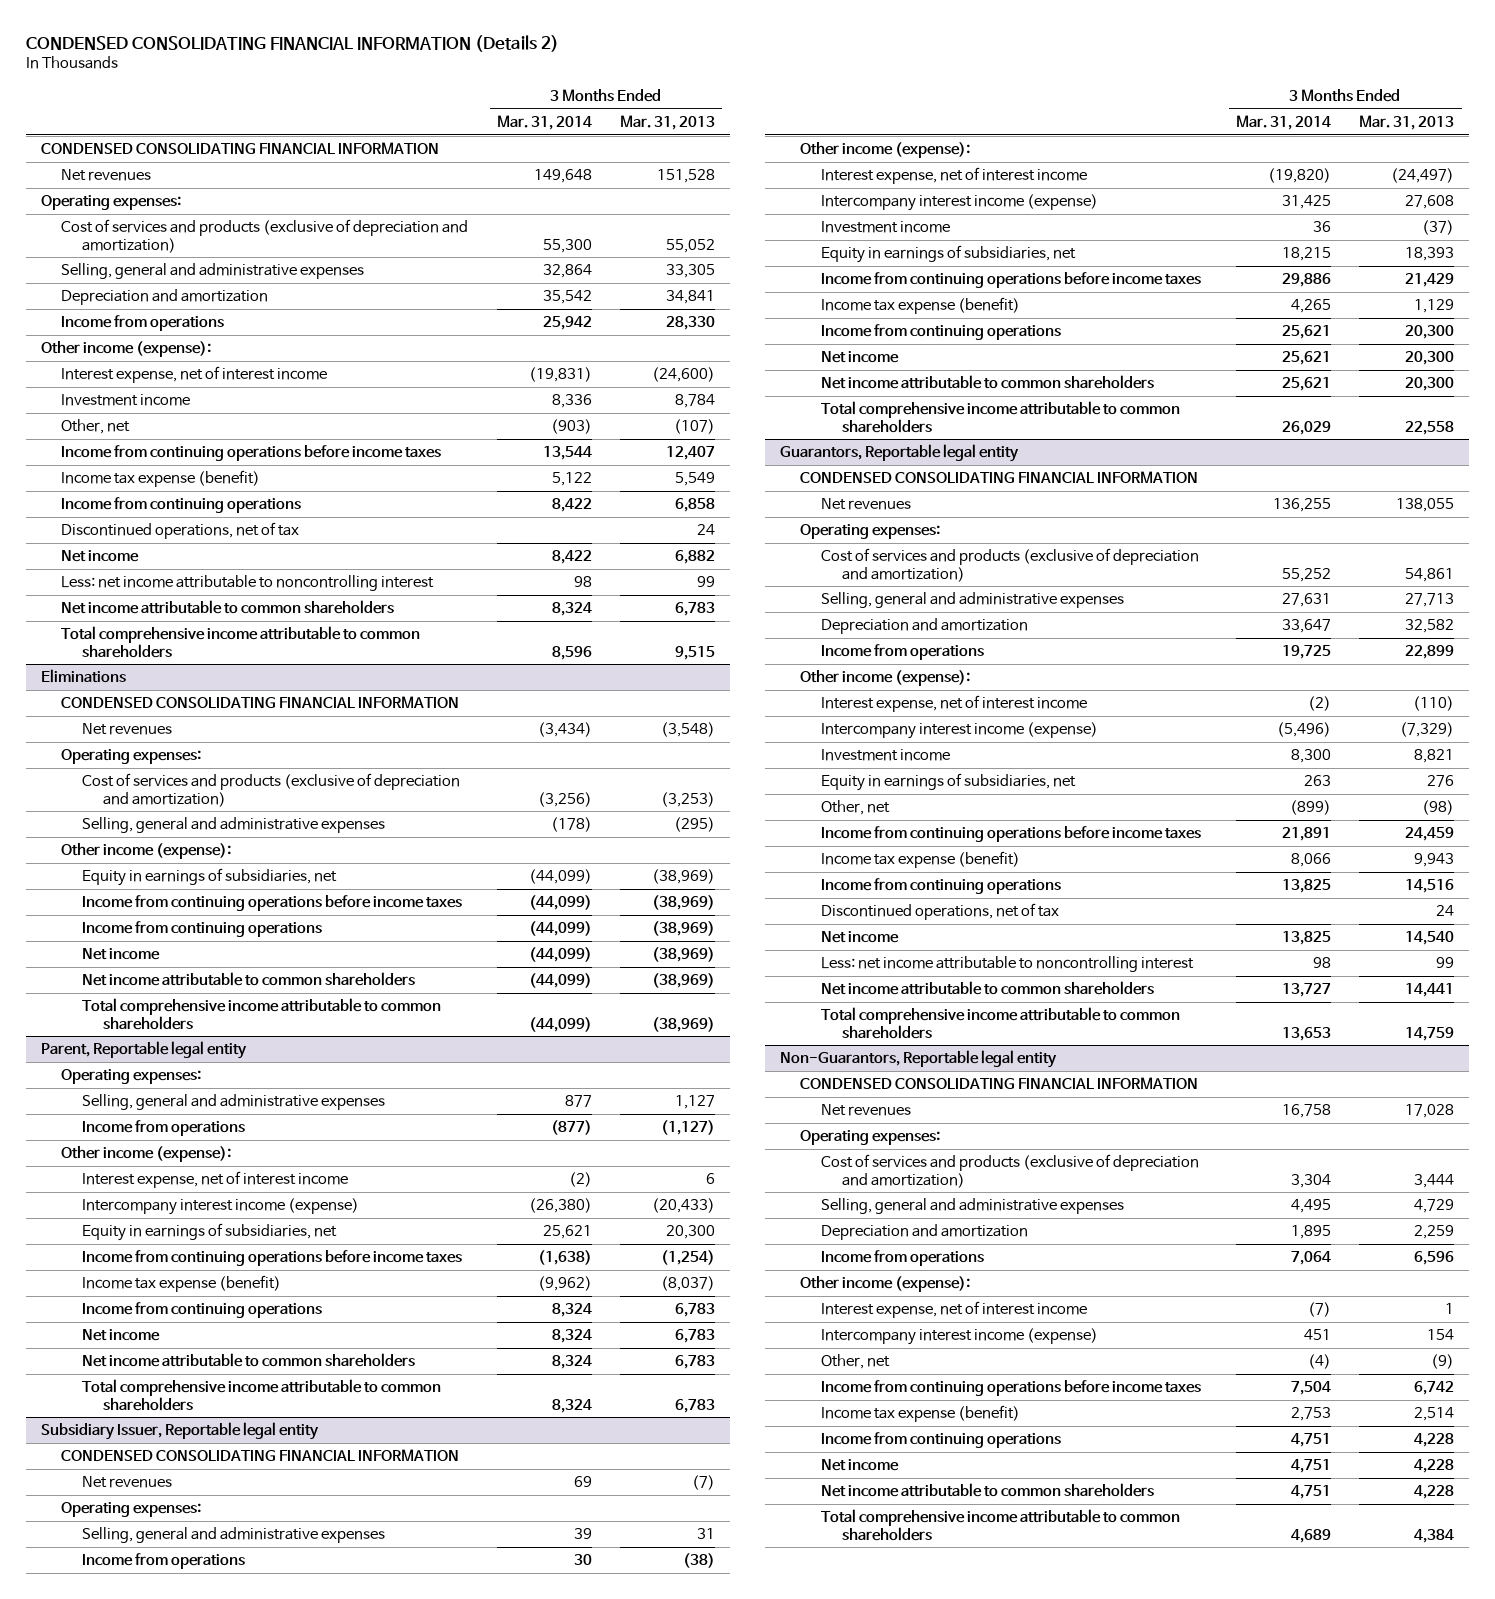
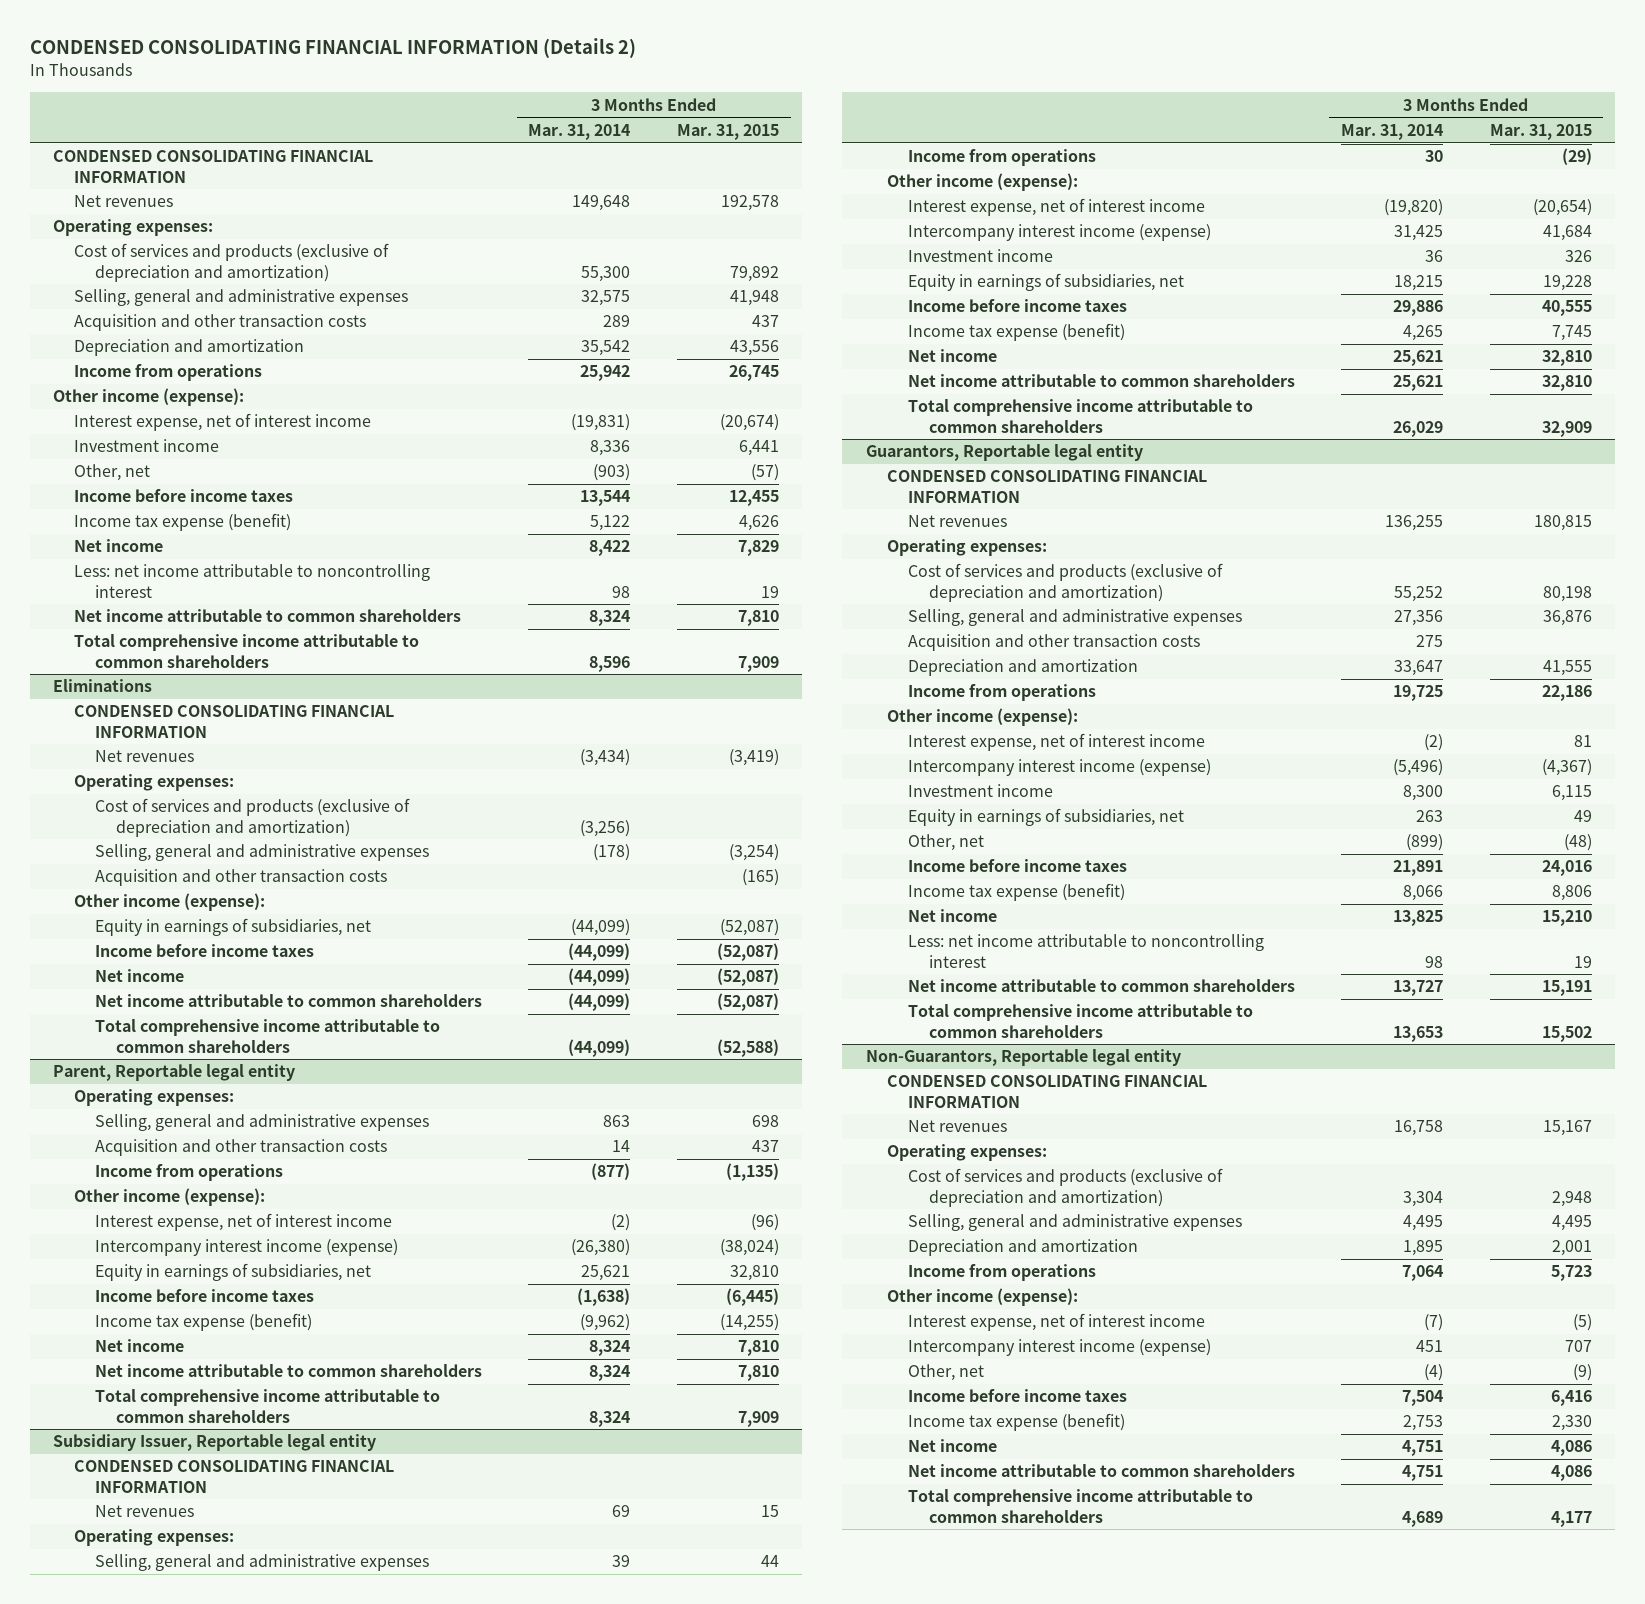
[620,114,716,130] Mar. 31, 2013 -> none
none -> [676,123,779,140] Mar. 31, 2015
[542,264,592,279] 32,864 -> [581,290,631,307] 32,575
none -> [73,314,366,332] Acquisition and other transaction costs
[61,445,442,462] Income from continuing operations before income taxes -> [73,489,293,503] Income before income taxes
[61,497,302,514] Income from continuing operations -> none
[61,522,300,540] Discontinued operations, net of tax -> none
none -> [94,869,387,887] Acquisition and other transaction costs
[81,921,322,938] Income from continuing operations -> none
[81,895,462,912] Income from continuing operations before income taxes -> [94,944,314,958] Income before income taxes
[564,1095,592,1108] 877 -> [603,1115,631,1128] 863
none -> [94,1139,387,1157] Acquisition and other transaction costs
[81,1250,462,1267] Income from continuing operations before income taxes -> [94,1289,314,1303] Income before income taxes
[81,1302,322,1319] Income from continuing operations -> none
[821,272,1202,289] Income from continuing operations before income taxes -> [907,299,1127,313] Income before income taxes
[821,324,1062,341] Income from continuing operations -> none
[1281,593,1331,608] 27,631 -> [1394,610,1444,627] 27,356
none -> [907,634,1200,652] Acquisition and other transaction costs
[821,826,1202,843] Income from continuing operations before income taxes -> [907,859,1127,873] Income before income taxes
[821,878,1062,895] Income from continuing operations -> none
[821,903,1060,921] Discontinued operations, net of tax -> none
[821,1380,1202,1397] Income from continuing operations before income taxes -> [907,1389,1127,1403] Income before income taxes
[821,1432,1062,1449] Income from continuing operations -> none

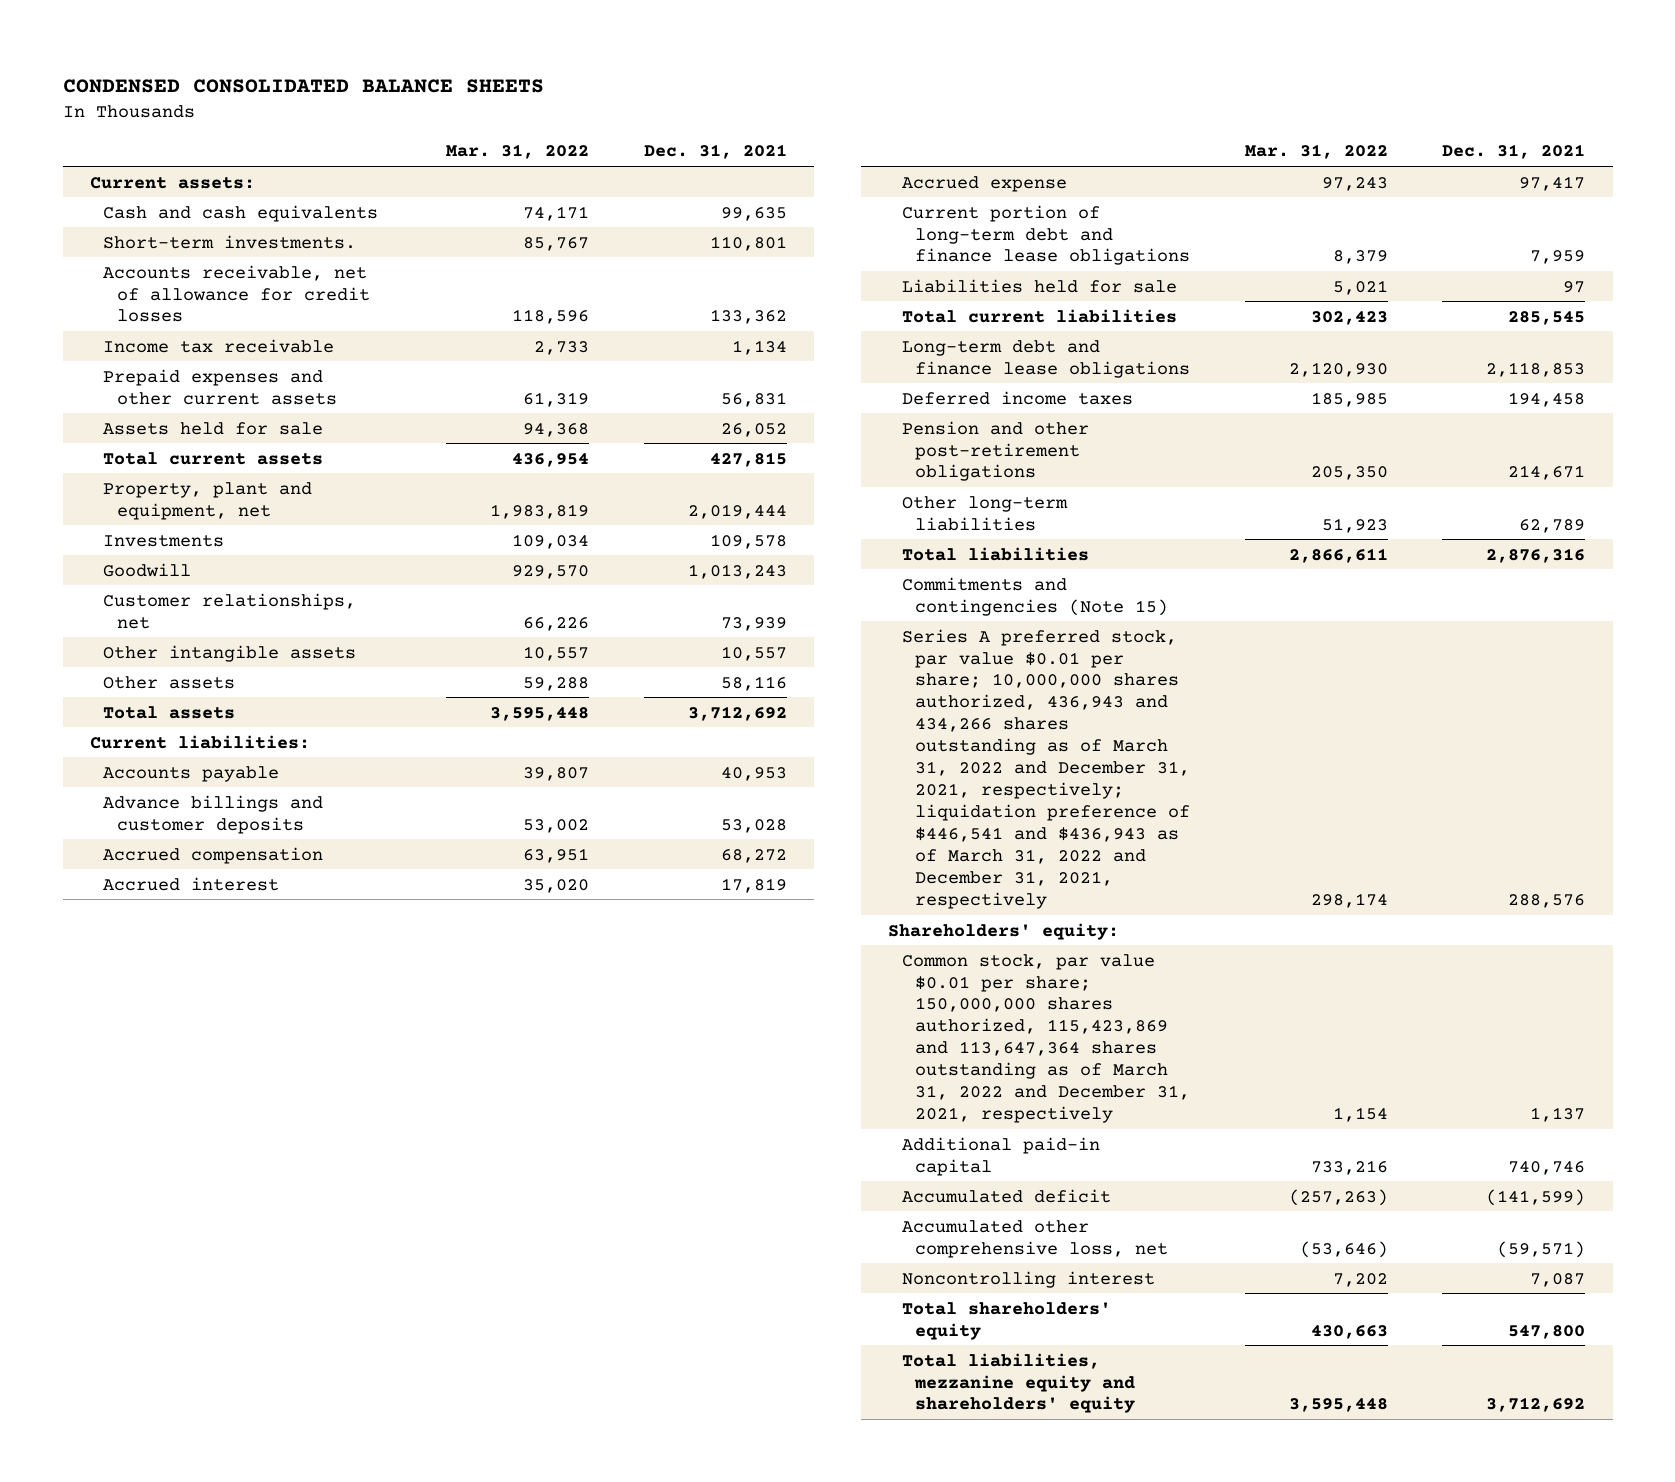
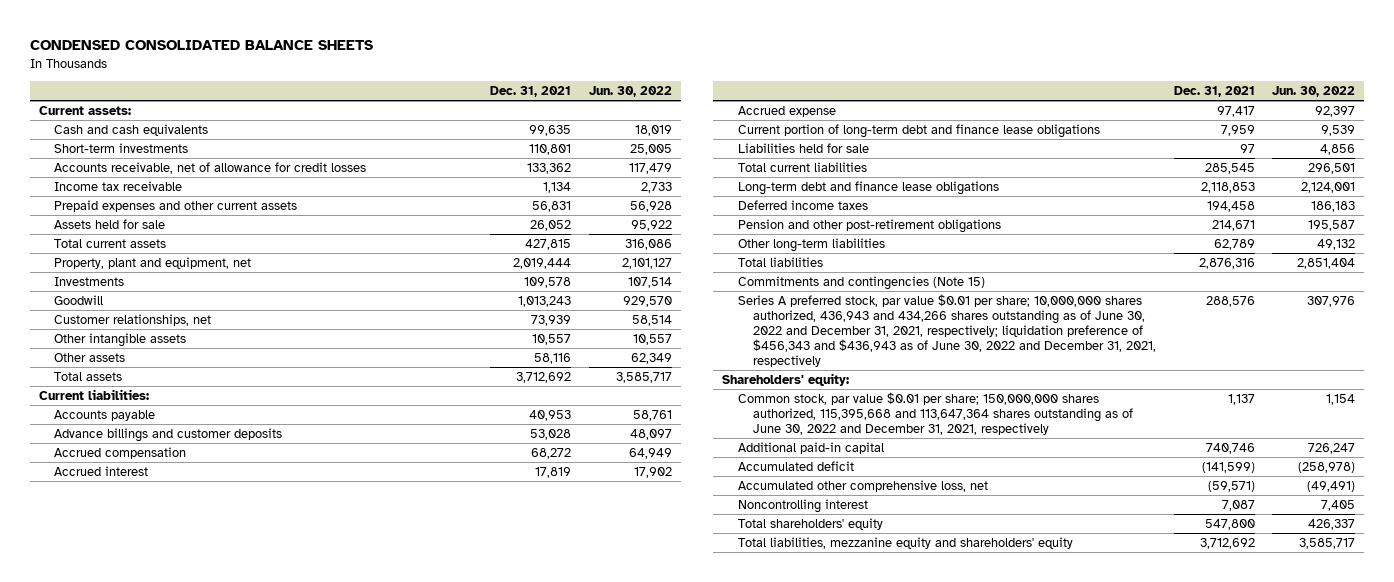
[446,144,590,160] Mar. 31, 2022 -> none
none -> [588,85,672,97] Jun. 30, 2022
[103,234,357,249] Short-term investments. -> [54,142,189,153] Short-term investments
[901,628,1190,910] Series A preferred stock, par value $0.01 per share; 10,000,000 shares authorized, 436,943 and 434,266 shares outstanding as of March 31, 2022 and December 31, 2021, respectively; liquidation preference of $446,541 and $436,943 as of March 31, 2022 and December 31, 2021, respectively -> [737,293,1156,367] Series A preferred stock, par value $0.01 per share; 10,000,000 shares authorized, 436,943 and 434,266 shares outstanding as of June 30, 2022 and December 31, 2021, respectively; liquidation preference of $456,343 and $436,943 as of June 30, 2022 and December 31, 2021, respectively
[901,953,1190,1124] Common stock, par value $0.01 per share; 150,000,000 shares authorized, 115,423,869 and 113,647,364 shares outstanding as of March 31, 2022 and December 31, 2021, respectively -> [737,391,1133,435] Common stock, par value $0.01 per share; 150,000,000 shares authorized, 115,395,668 and 113,647,364 shares outstanding as of June 30, 2022 and December 31, 2021, respectively

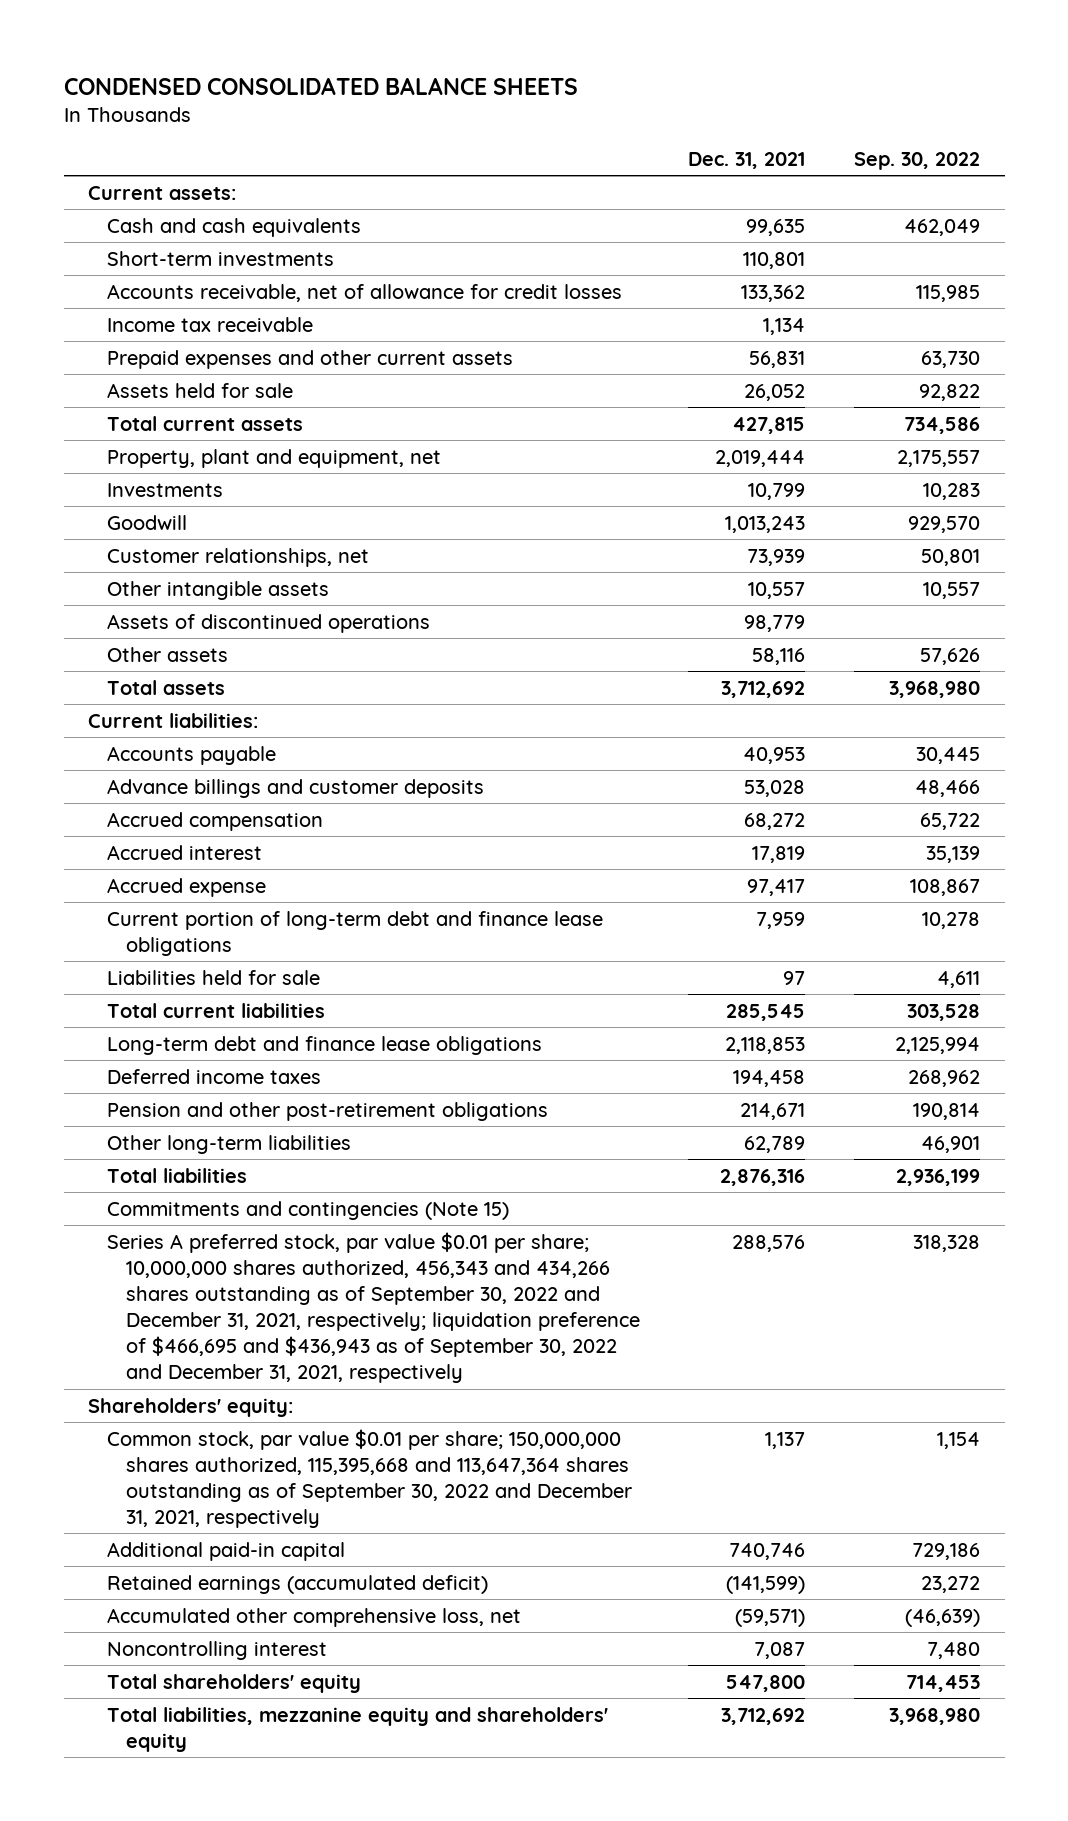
[588,85,672,97] Jun. 30, 2022 -> none
none -> [854,152,981,171] Sep. 30, 2022
[524,276,572,288] 109,578 -> [748,482,806,500] 10,799
none -> [106,613,430,633] Assets of discontinued operations
[737,293,1156,367] Series A preferred stock, par value $0.01 per share; 10,000,000 shares authorized, 436,943 and 434,266 shares outstanding as of June 30, 2022 and December 31, 2021, respectively; liquidation preference of $456,343 and $436,943 as of June 30, 2022 and December 31, 2021, respectively -> [106,1231,640,1384] Series A preferred stock, par value $0.01 per share; 10,000,000 shares authorized, 456,343 and 434,266 shares outstanding as of September 30, 2022 and December 31, 2021, respectively; liquidation preference of $466,695 and $436,943 as of September 30, 2022 and December 31, 2021, respectively
[737,391,1133,435] Common stock, par value $0.01 per share; 150,000,000 shares authorized, 115,395,668 and 113,647,364 shares outstanding as of June 30, 2022 and December 31, 2021, respectively -> [106,1428,632,1529] Common stock, par value $0.01 per share; 150,000,000 shares authorized, 115,395,668 and 113,647,364 shares outstanding as of September 30, 2022 and December 31, 2021, respectively
[737,460,854,471] Accumulated deficit -> [106,1574,488,1594] Retained earnings (accumulated deficit)

